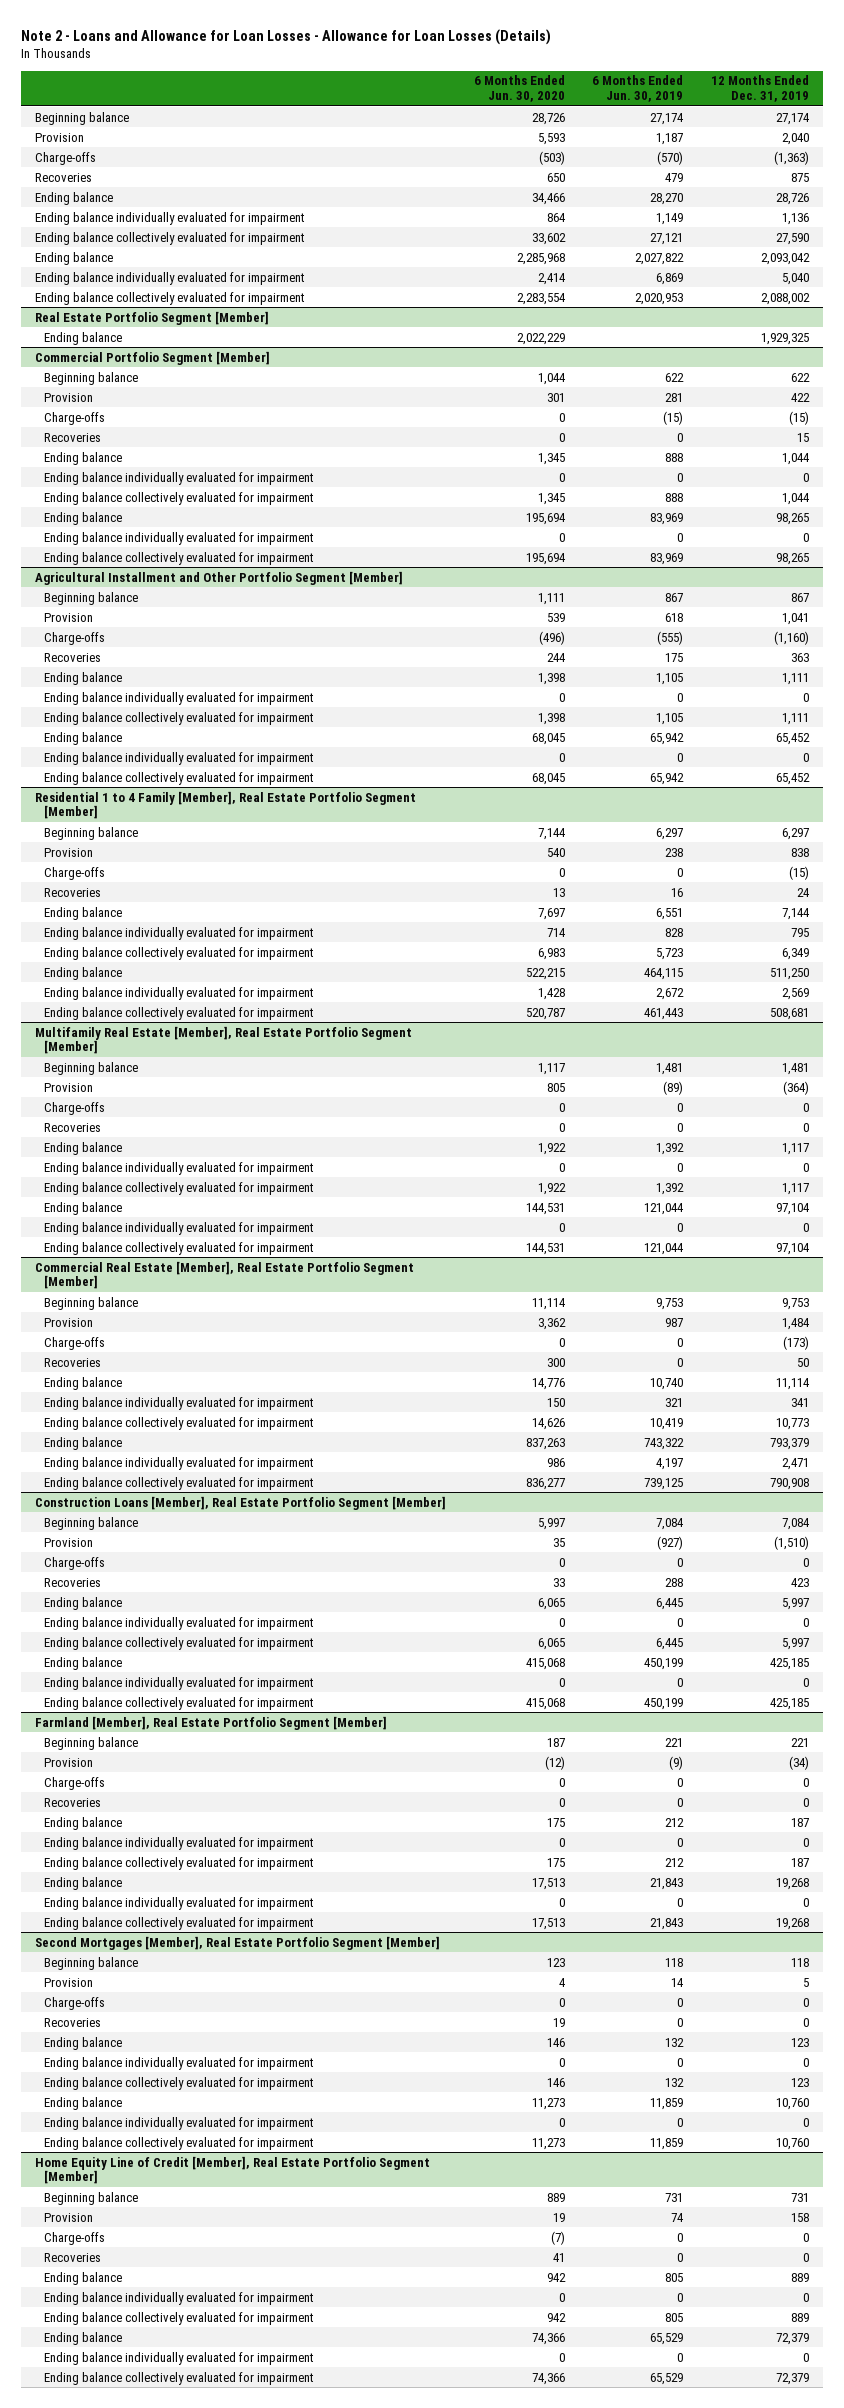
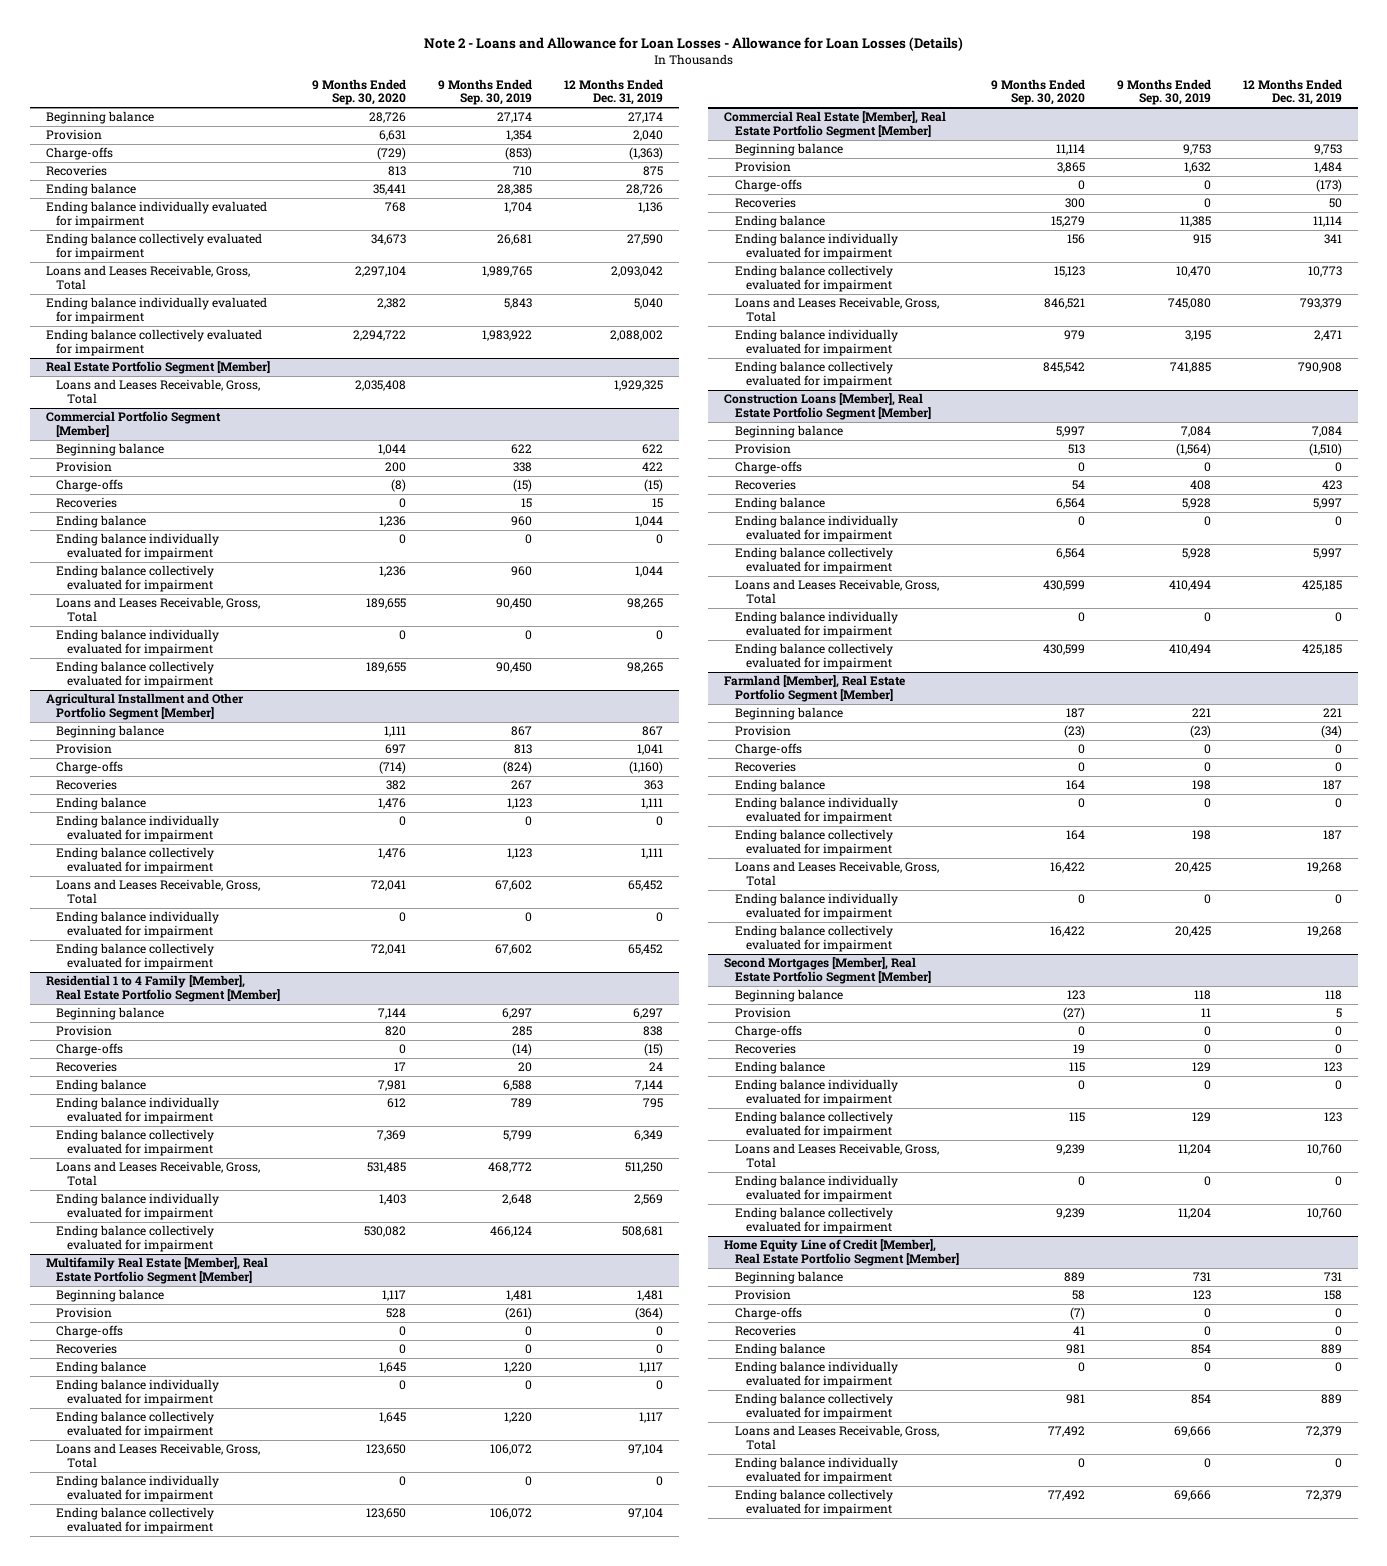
[473,75,565,103] 6 Months Ended Jun. 30, 2020 -> none
[592,75,684,103] 6 Months Ended Jun. 30, 2019 -> none
none -> [312,78,407,106] 9 Months Ended Sep. 30, 2020
none -> [438,78,533,106] 9 Months Ended Sep. 30, 2019
[34,251,113,265] Ending balance -> [45,265,250,290] Loans and Leases Receivable, Gross, Total
[43,331,122,345] Ending balance -> [56,379,261,404] Loans and Leases Receivable, Gross, Total
[43,511,122,525] Ending balance -> [56,597,261,622] Loans and Leases Receivable, Gross, Total
[43,731,122,745] Ending balance -> [56,879,261,904] Loans and Leases Receivable, Gross, Total
[43,966,122,980] Ending balance -> [56,1161,261,1186] Loans and Leases Receivable, Gross, Total
[43,1201,122,1215] Ending balance -> [56,1443,261,1468] Loans and Leases Receivable, Gross, Total
[43,1436,122,1450] Ending balance -> [734,297,939,322] Loans and Leases Receivable, Gross, Total
[43,1656,122,1670] Ending balance -> [734,579,939,604] Loans and Leases Receivable, Gross, Total
[43,1876,122,1890] Ending balance -> [734,861,939,886] Loans and Leases Receivable, Gross, Total
[43,2096,122,2110] Ending balance -> [734,1143,939,1168] Loans and Leases Receivable, Gross, Total
[43,2331,122,2345] Ending balance -> [734,1425,939,1450] Loans and Leases Receivable, Gross, Total

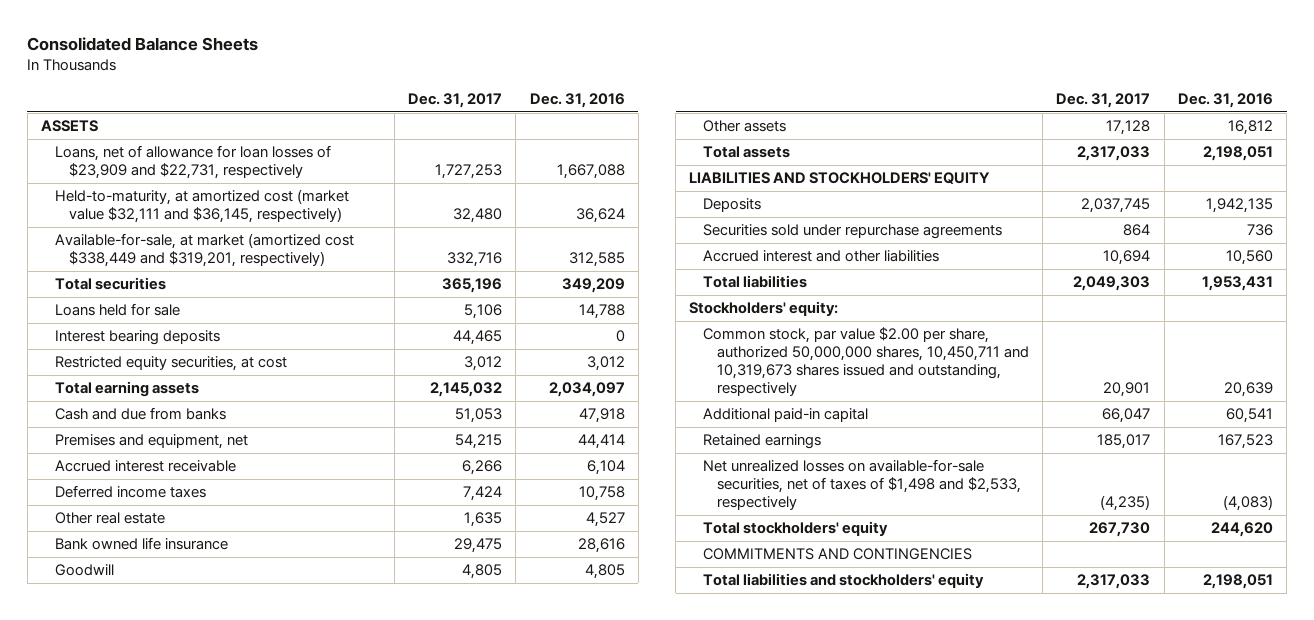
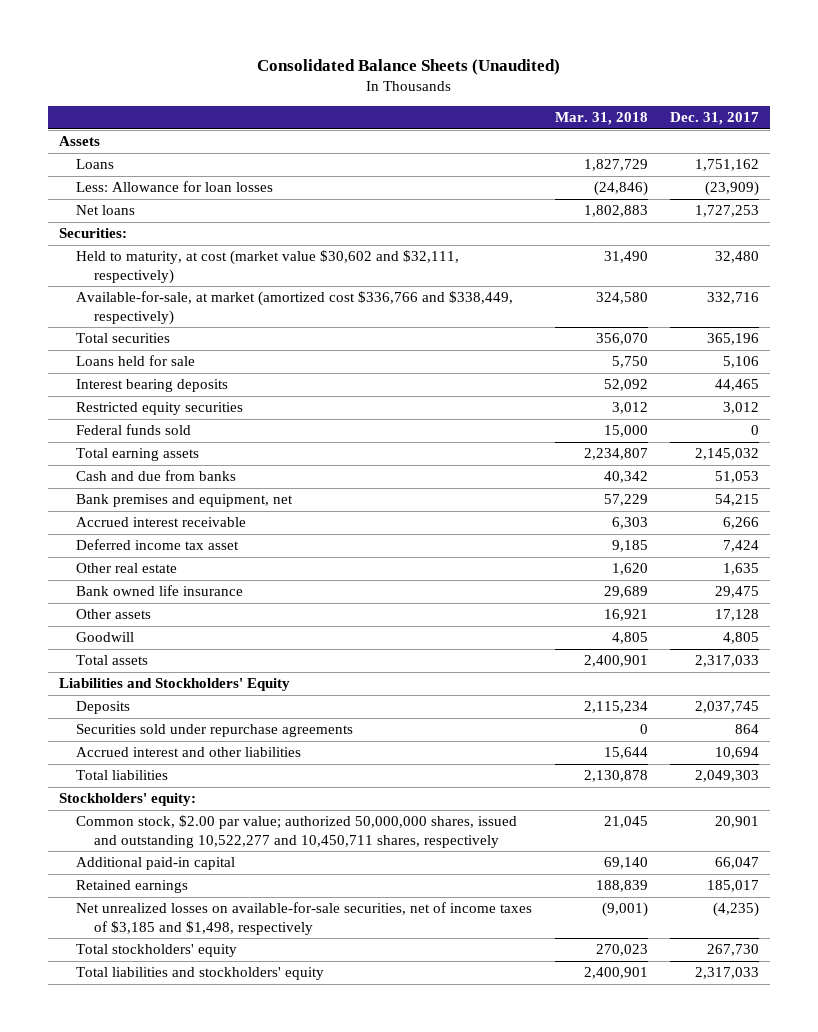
[27,37,259,52] Consolidated Balance Sheets -> [257,59,561,76] Consolidated Balance Sheets (Unaudited)
[529,92,625,108] Dec. 31, 2016 -> none
none -> [554,112,648,126] Mar. 31, 2018
[41,120,99,133] ASSETS -> [59,136,101,147] Assets
none -> [76,159,115,170] Loans
none -> [76,181,274,193] Less: Allowance for loan losses
[54,145,331,180] Loans, net of allowance for loan losses of $23,909 and $22,731, respectively -> [76,205,136,216] Net loans
none -> [59,228,128,239] Securities:
[54,189,349,224] Held-to-maturity, at amortized cost (market value $32,111 and $36,145, respectively) -> [76,250,460,284] Held to maturity, at cost (market value $30,602 and $32,111, respectively)
[54,233,354,268] Available-for-sale, at market (amortized cost $338,449 and $319,201, respectively) -> [76,291,514,325] Available-for-sale, at market (amortized cost $336,766 and $338,449, respectively)
[54,356,287,372] Restricted equity securities, at cost -> [76,402,244,416] Restricted equity securities
none -> [76,424,192,436] Federal funds sold
[54,434,248,450] Premises and equipment, net -> [76,494,294,508] Bank premises and equipment, net
[54,485,206,499] Deferred income taxes -> [76,539,240,551] Deferred income tax asset
[54,564,114,577] Goodwill -> [76,632,135,643] Goodwill
[689,172,991,185] LIABILITIES AND STOCKHOLDERS' EQUITY -> [59,678,291,692] Liabilities and Stockholders' Equity
[702,327,1029,397] Common stock, par value $2.00 per share, authorized 50,000,000 shares, 10,450,711 and 10,319,673 shares issued and outstanding, respectively -> [76,815,518,848] Common stock, $2.00 par value; authorized 50,000,000 shares, issued and outstanding 10,522,277 and 10,450,711 shares, respectively
[702,459,1021,511] Net unrealized losses on available-for-sale securities, net of taxes of $1,498 and $2,533, respectively -> [76,902,533,935] Net unrealized losses on available-for-sale securities, net of income taxes of $3,185 and $1,498, respectively
[702,548,972,561] COMMITMENTS AND CONTINGENCIES -> none

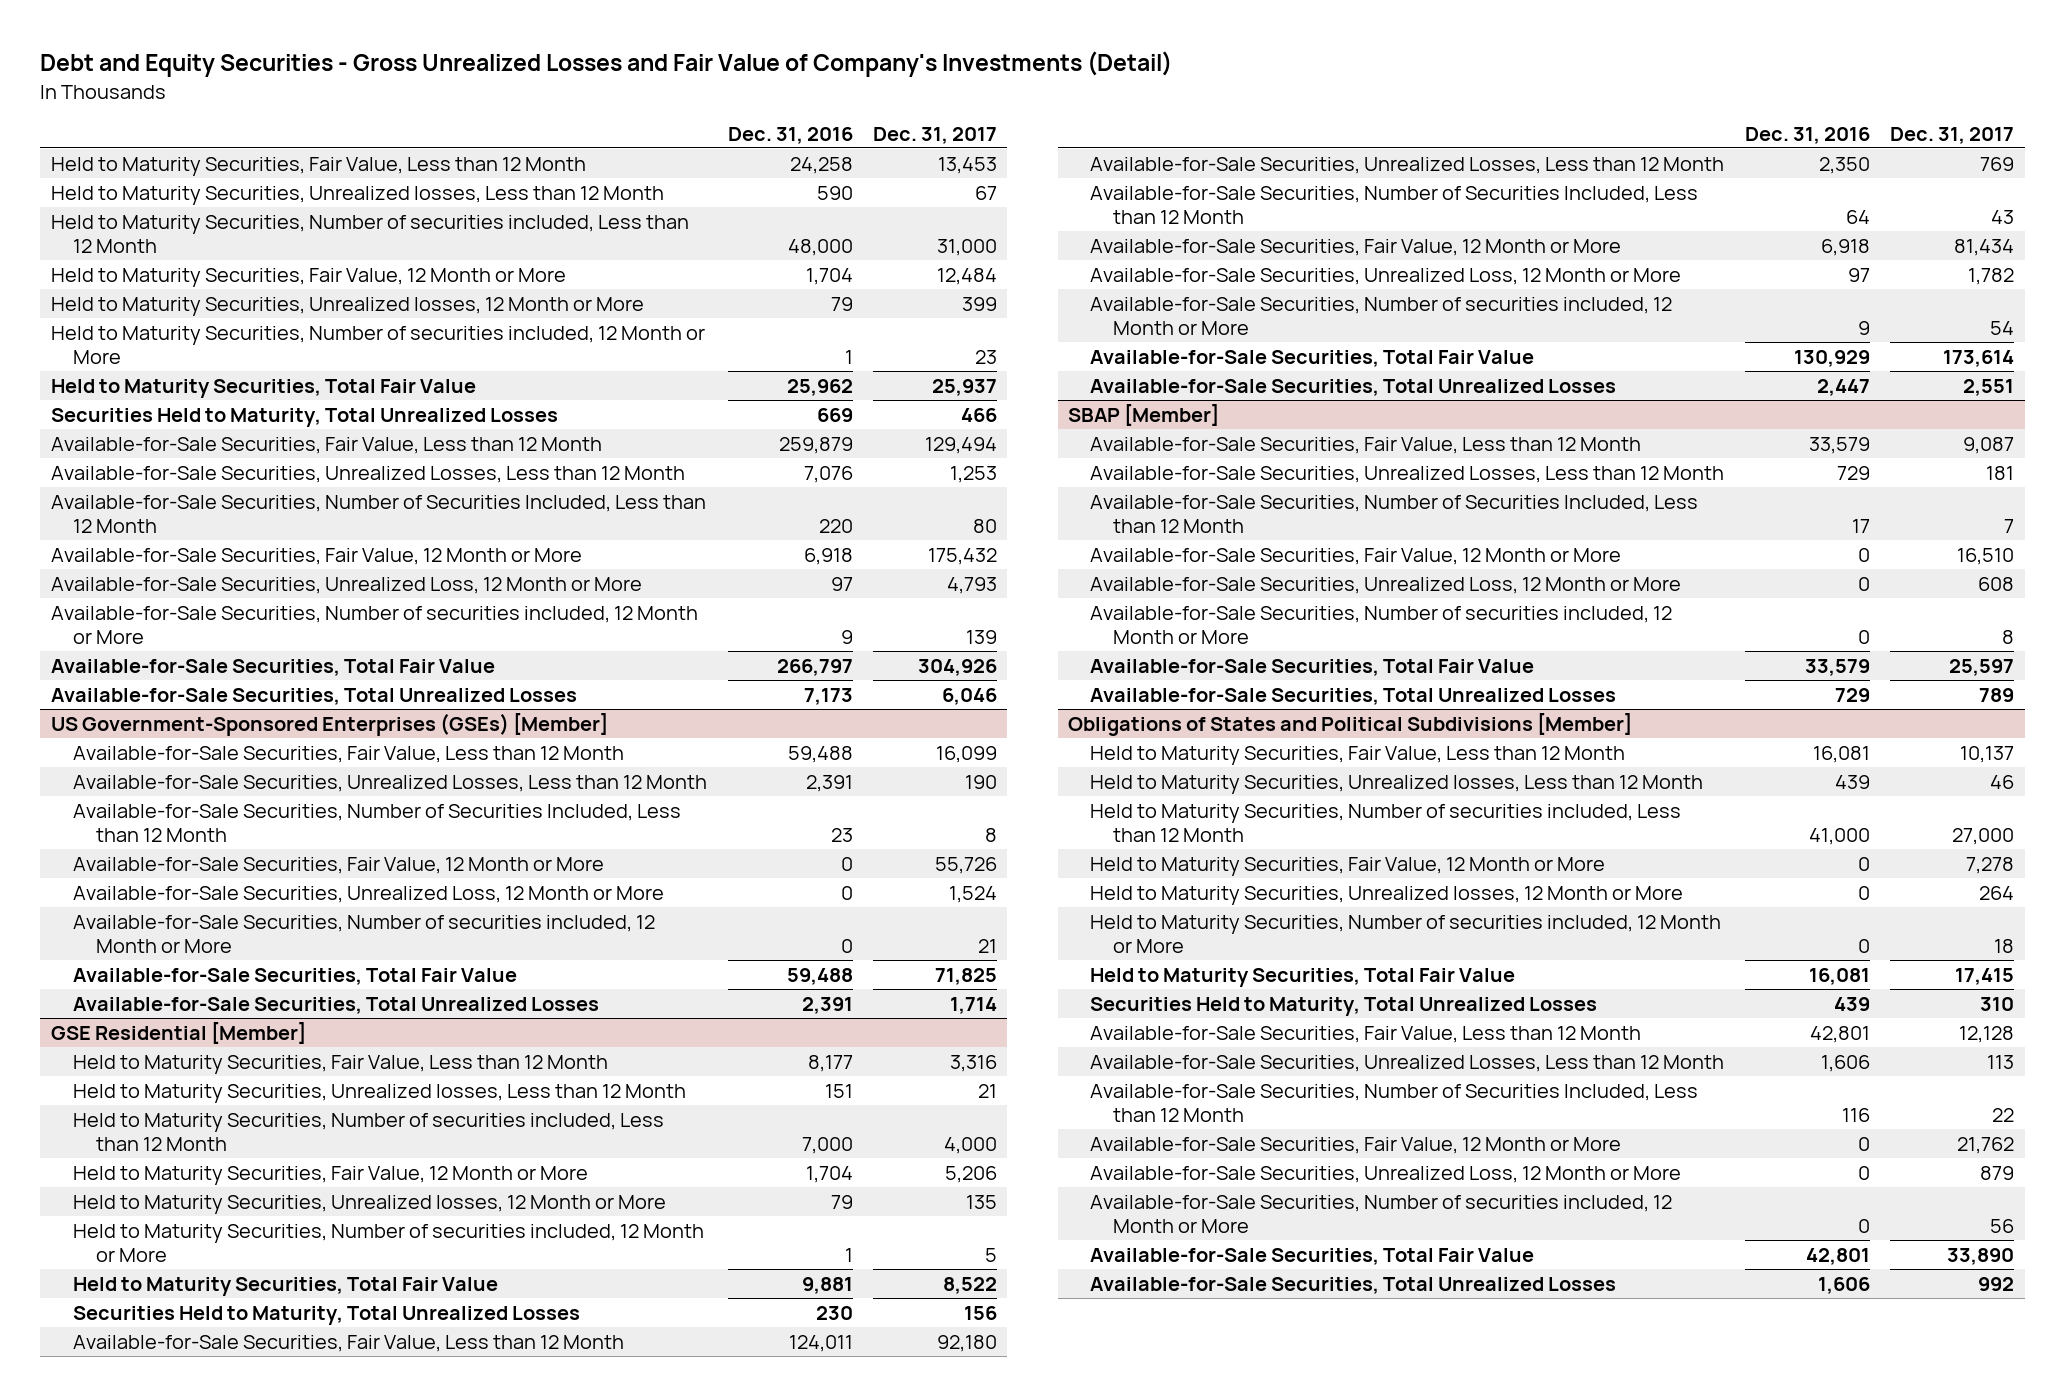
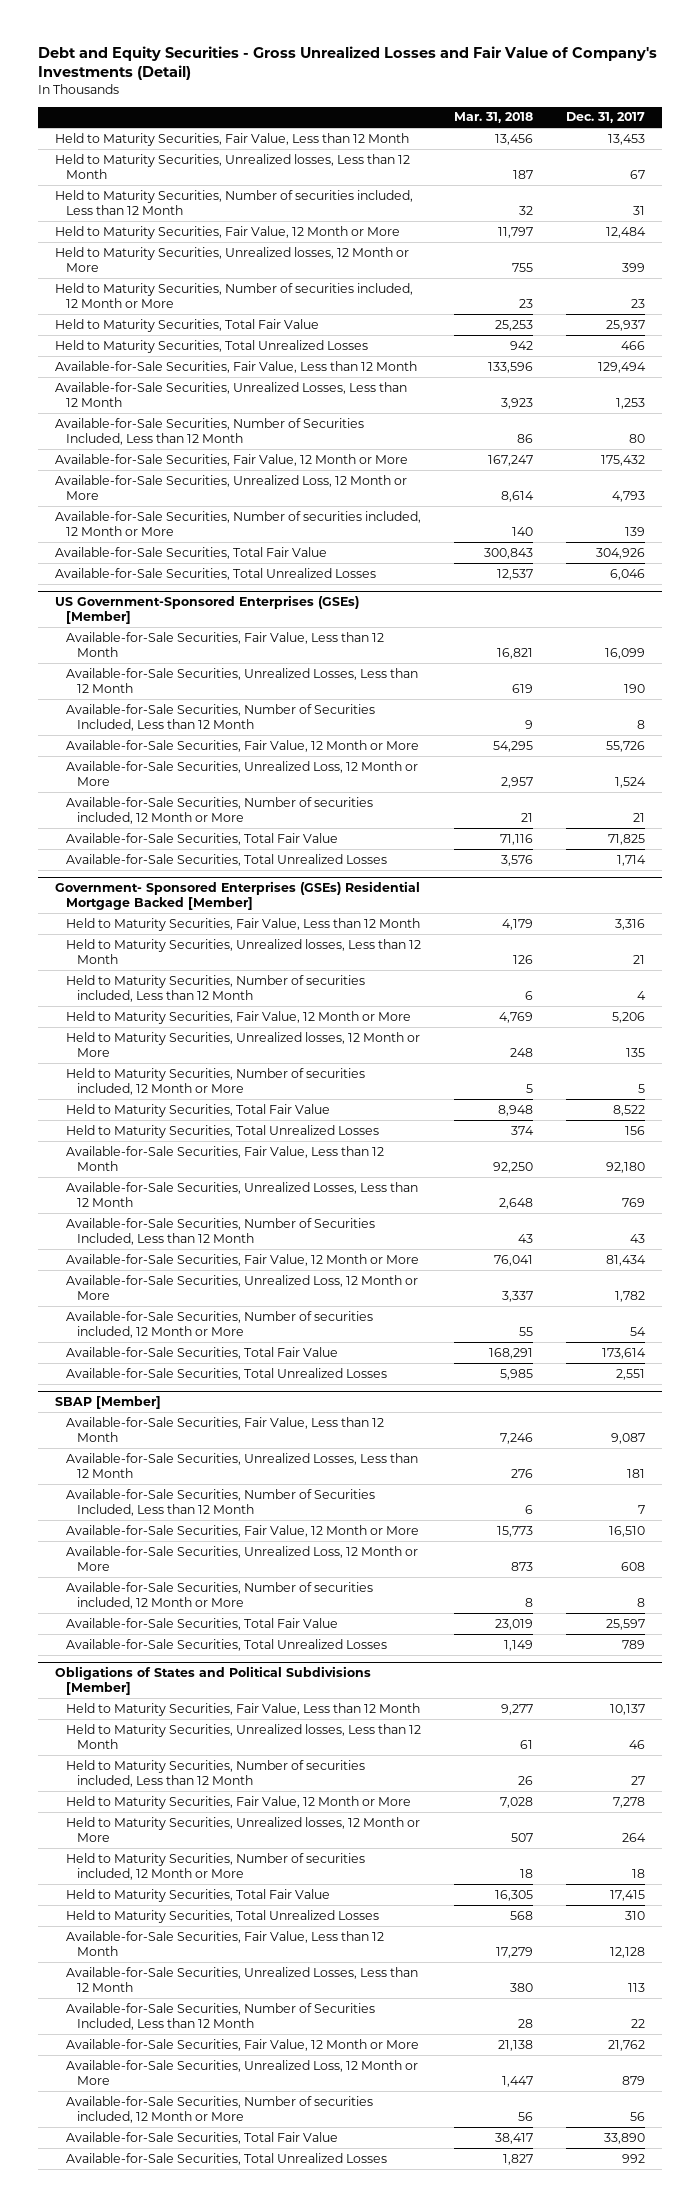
[727,126,853,144] Dec. 31, 2016 -> none
none -> [454,112,534,124] Mar. 31, 2018
[937,238,998,256] 31,000 -> [633,205,646,215] 31
[50,407,558,427] Securities Held to Maturity, Total Unrealized Losses -> [54,339,368,353] Held to Maturity Securities, Total Unrealized Losses
[50,1021,306,1044] GSE Residential [Member] -> [54,881,420,911] Government- Sponsored Enterprises (GSEs) Residential Mortgage Backed [Member]
[944,1136,998,1154] 4,000 -> [637,990,647,1000] 4
[73,1305,581,1325] Securities Held to Maturity, Total Unrealized Losses -> [66,1124,380,1138] Held to Maturity Securities, Total Unrealized Losses
[1952,827,2015,845] 27,000 -> [631,1775,646,1785] 27
[1090,996,1598,1016] Securities Held to Maturity, Total Unrealized Losses -> [66,1909,380,1923] Held to Maturity Securities, Total Unrealized Losses

